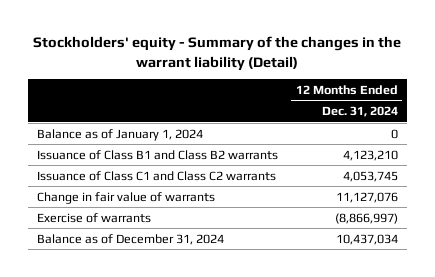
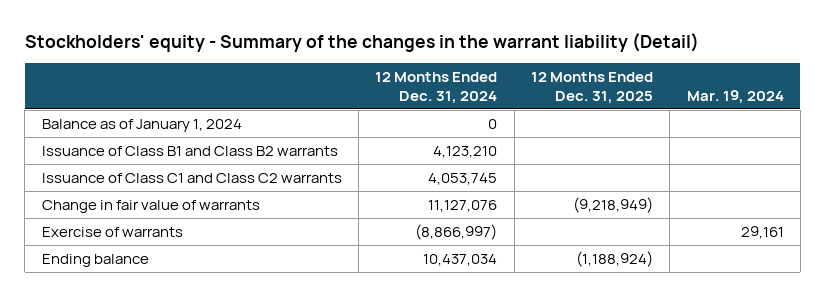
none -> [530,72,653,105] 12 Months Ended Dec. 31, 2025
none -> [686,90,784,105] Mar. 19, 2024
[37,233,225,245] Balance as of December 31, 2024 -> [41,253,149,267] Ending balance

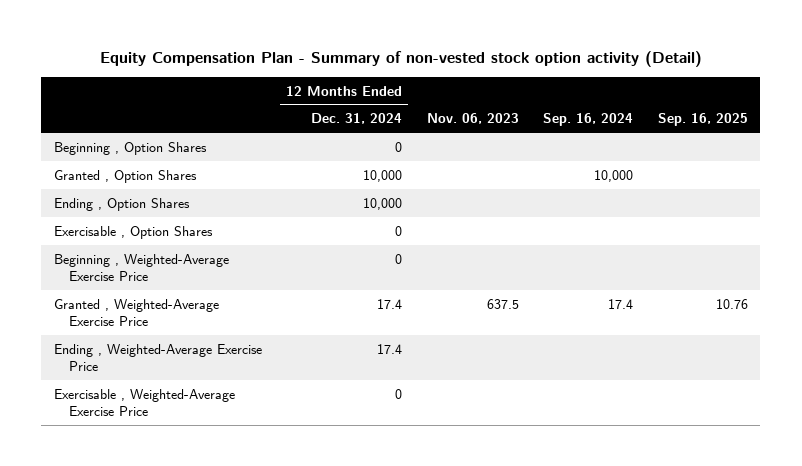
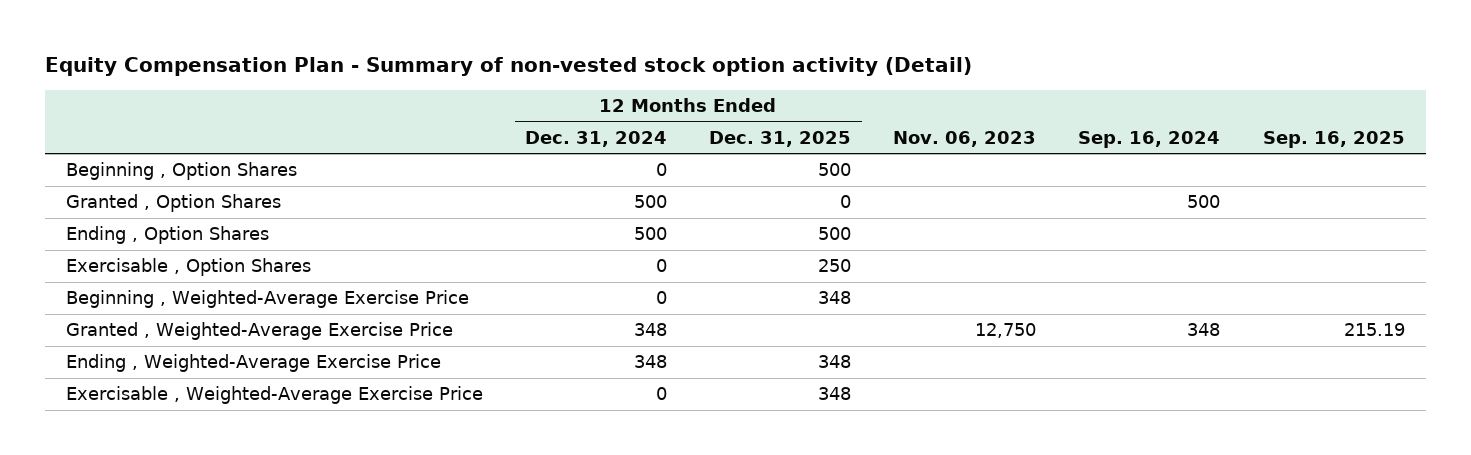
none -> [709,130,852,147] Dec. 31, 2025
[363,169,403,182] 10,000 -> [634,195,668,209] 500
[594,169,634,182] 10,000 -> [1187,195,1221,209] 500
[363,197,403,210] 10,000 -> [634,227,668,241] 500
[377,298,403,309] 17.4 -> [634,323,668,337] 348
[486,298,519,309] 637.5 -> [975,323,1037,339] 12,750
[608,298,634,309] 17.4 -> [1187,323,1221,337] 348
[715,298,748,309] 10.76 -> [1343,323,1405,337] 215.19
[377,343,403,354] 17.4 -> [634,355,668,369] 348

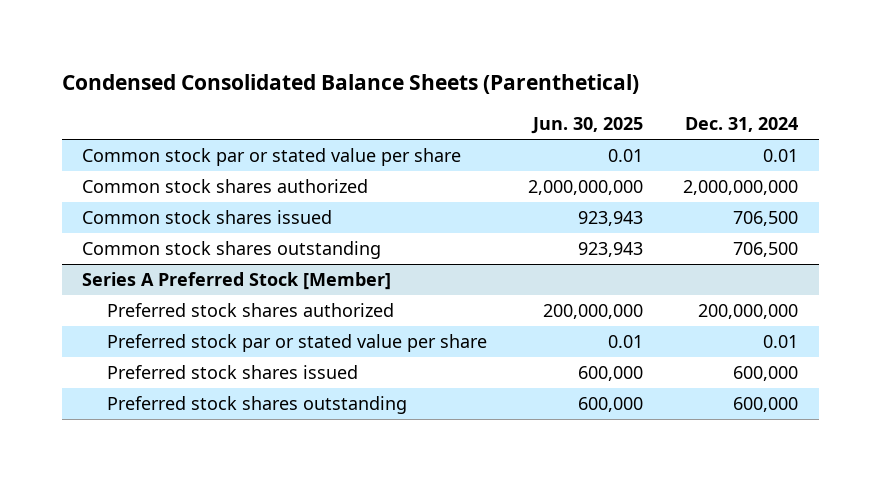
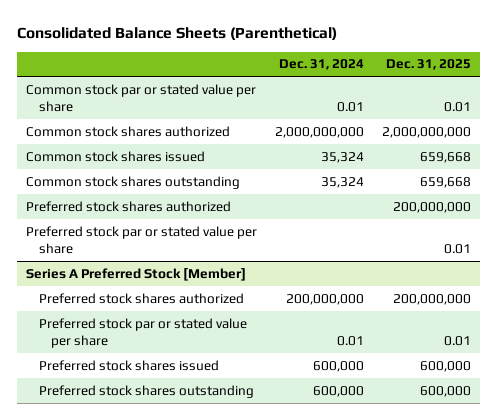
[61,74,639,95] Condensed Consolidated Balance Sheets (Parenthetical) -> [17,27,338,41] Consolidated Balance Sheets (Parenthetical)
[530,117,643,135] Jun. 30, 2025 -> none
none -> [386,59,472,71] Dec. 31, 2025
[733,210,799,226] 706,500 -> [321,151,365,163] 35,324
[733,241,799,257] 706,500 -> [321,176,365,188] 35,324
none -> [26,200,232,212] Preferred stock shares authorized
none -> [26,225,258,255] Preferred stock par or stated value per share

